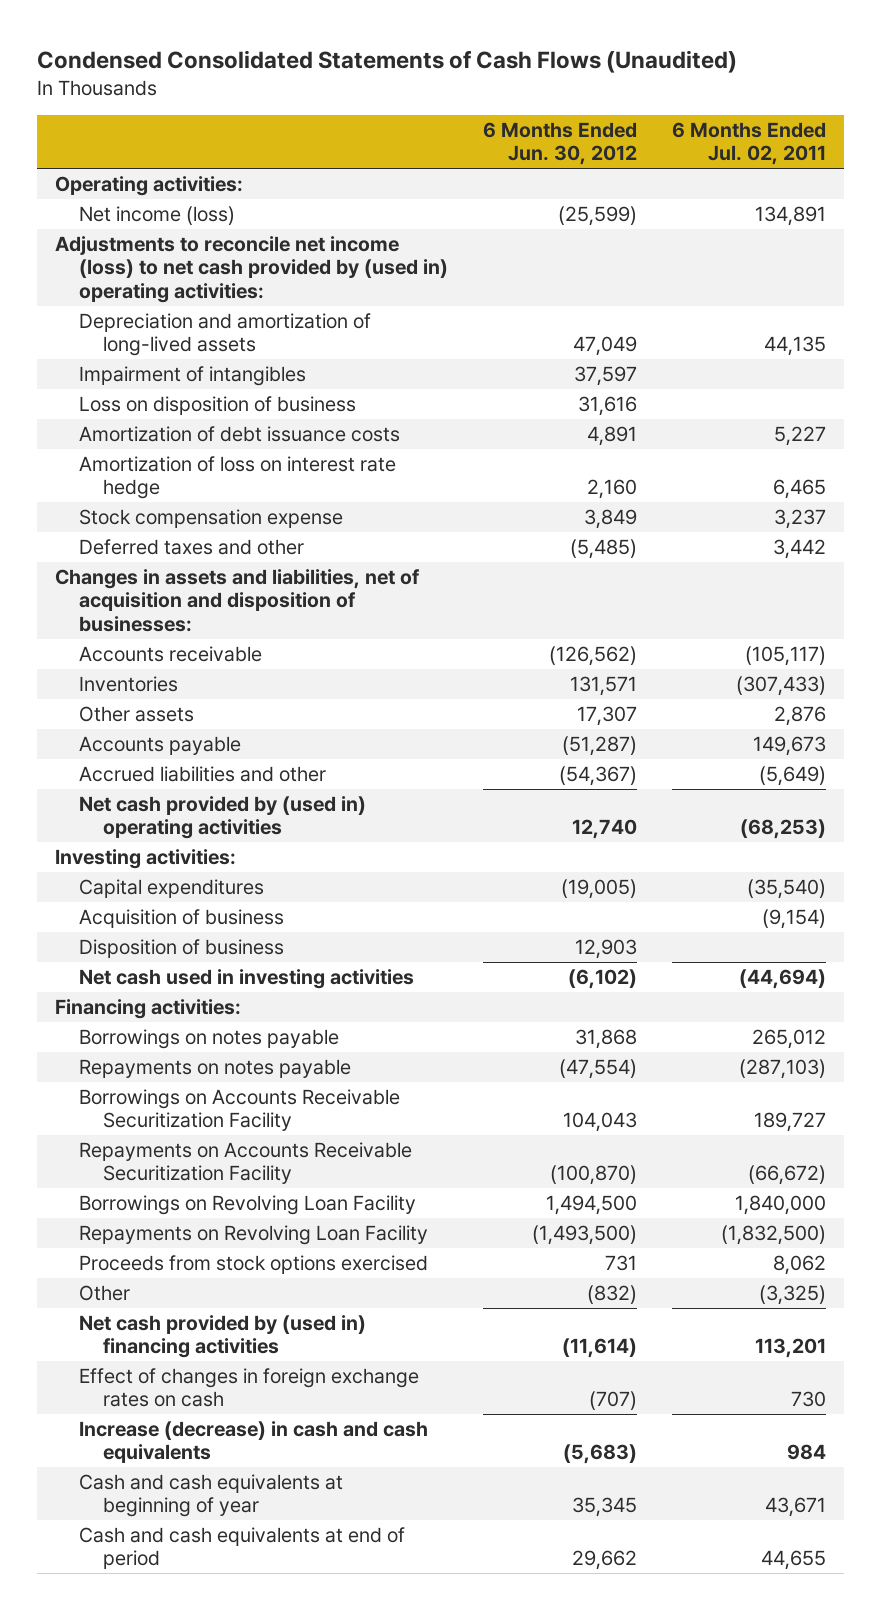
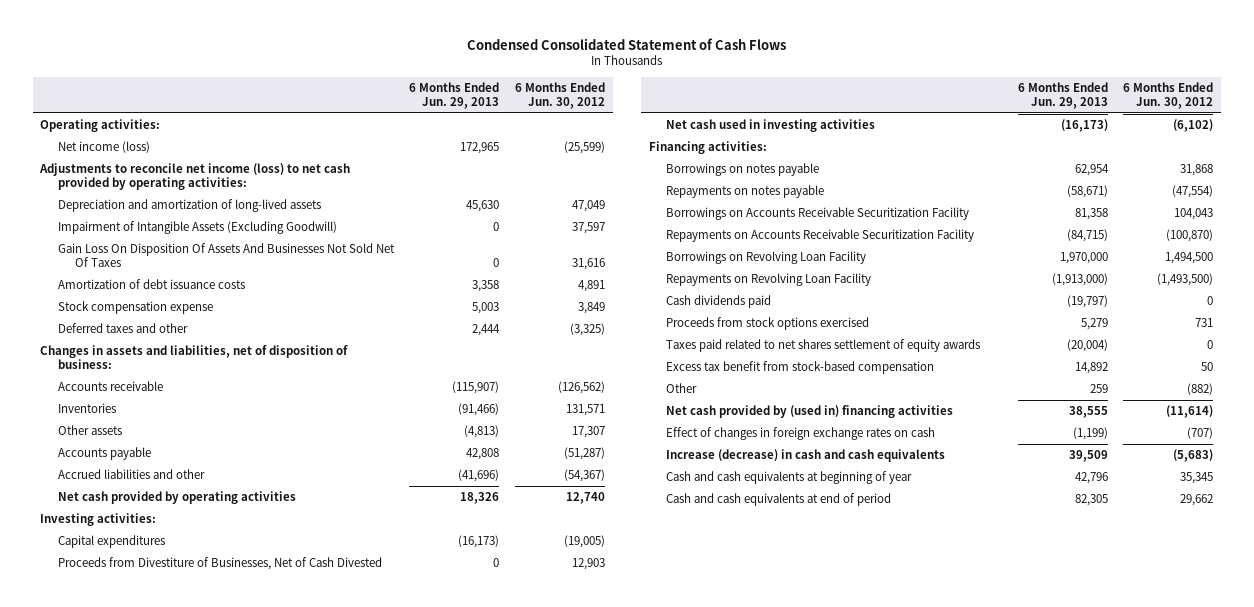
[37,50,738,74] Condensed Consolidated Statements of Cash Flows (Unaudited) -> [466,38,786,51] Condensed Consolidated Statement of Cash Flows
[672,122,827,166] 6 Months Ended Jul. 02, 2011 -> none
none -> [409,82,500,109] 6 Months Ended Jun. 29, 2013
[54,236,449,303] Adjustments to reconcile net income (loss) to net cash provided by (used in) operating activities: -> [39,163,351,190] Adjustments to reconcile net income (loss) to net cash provided by operating activities:
[79,366,307,387] Impairment of intangibles -> [57,221,337,235] Impairment of Intangible Assets (Excluding Goodwill)
[79,396,357,416] Loss on disposition of business -> [57,243,395,267] Gain Loss On Disposition Of Assets And Businesses Not Sold Net Of Taxes
[79,456,397,500] Amortization of loss on interest rate hedge -> none
[570,539,638,560] (5,485) -> [569,323,605,337] (3,325)
[54,569,419,632] Changes in assets and liabilities, net of acquisition and disposition of businesses: -> [40,345,349,369] Changes in assets and liabilities, net of disposition of business:
[79,796,367,840] Net cash provided by (used in) operating activities -> [57,491,296,505] Net cash provided by operating activities
[79,909,285,929] Acquisition of business -> none
[79,939,285,959] Disposition of business -> [57,557,382,571] Proceeds from Divestiture of Businesses, Net of Cash Divested
none -> [666,295,772,309] Cash dividends paid
none -> [666,339,981,353] Taxes paid related to net shares settlement of equity awards
none -> [666,361,935,375] Excess tax benefit from stock-based compensation
[587,1285,638,1305] (832) -> [1187,383,1214,396] (882)

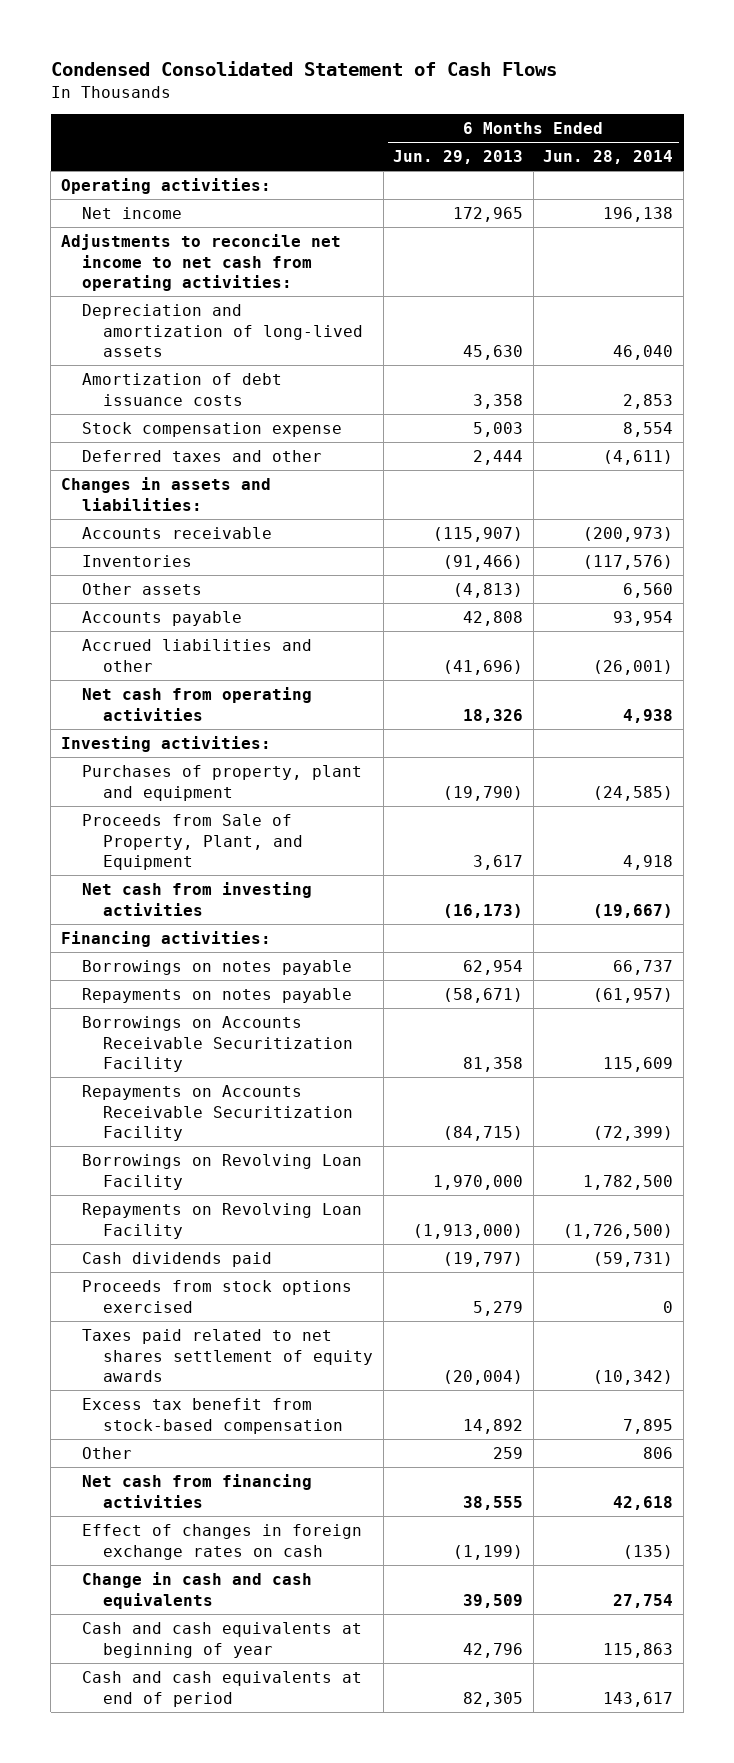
[514,82,605,109] 6 Months Ended Jun. 30, 2012 -> none
none -> [543,150,674,165] Jun. 28, 2014
[57,141,150,154] Net income (loss) -> [81,207,182,220] Net income
[39,163,351,190] Adjustments to reconcile net income (loss) to net cash provided by operating activities: -> [60,234,341,292] Adjustments to reconcile net income to net cash from operating activities:
[57,221,337,235] Impairment of Intangible Assets (Excluding Goodwill) -> none
[57,243,395,267] Gain Loss On Disposition Of Assets And Businesses Not Sold Net Of Taxes -> none
[40,345,349,369] Changes in assets and liabilities, net of disposition of business: -> [60,477,271,511] Changes in assets and liabilities:
[57,491,296,505] Net cash provided by operating activities -> [81,687,312,721] Net cash from operating activities
[57,535,165,549] Capital expenditures -> none
[57,557,382,571] Proceeds from Divestiture of Businesses, Net of Cash Divested -> none
none -> [81,765,362,801] Purchases of property, plant and equipment
none -> [81,814,303,871] Proceeds from Sale of Property, Plant, and Equipment
[666,119,876,133] Net cash used in investing activities -> [81,882,312,916] Net cash from investing activities
[666,405,954,419] Net cash provided by (used in) financing activities -> [81,1474,312,1508] Net cash from financing activities
[666,449,946,463] Increase (decrease) in cash and cash equivalents -> [81,1572,312,1609] Change in cash and cash equivalents

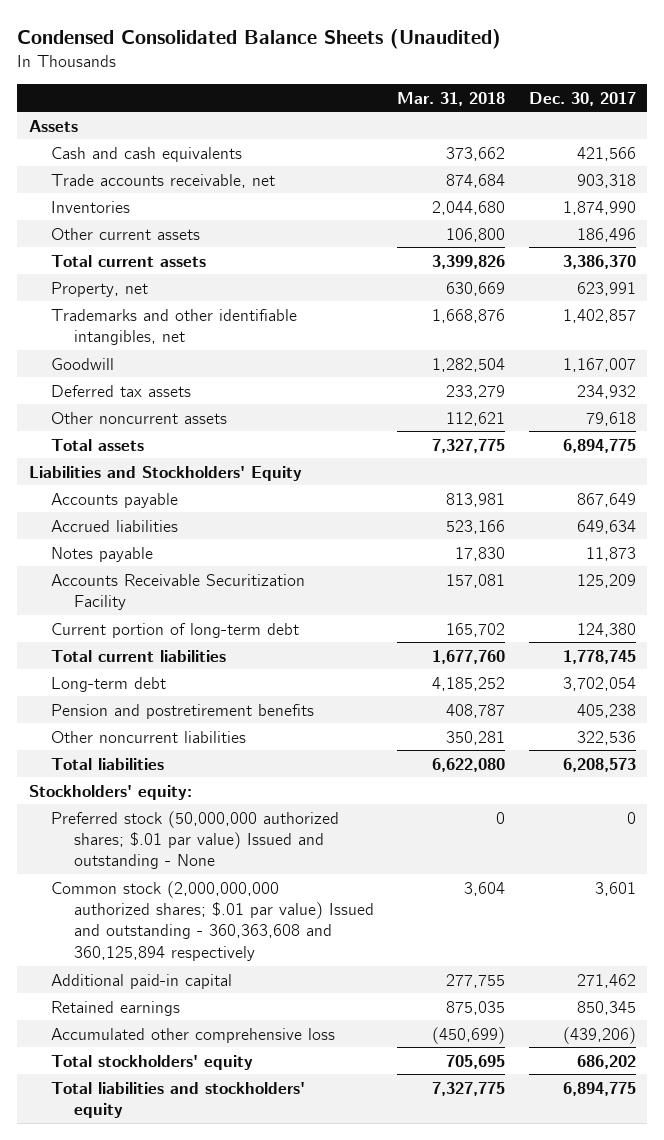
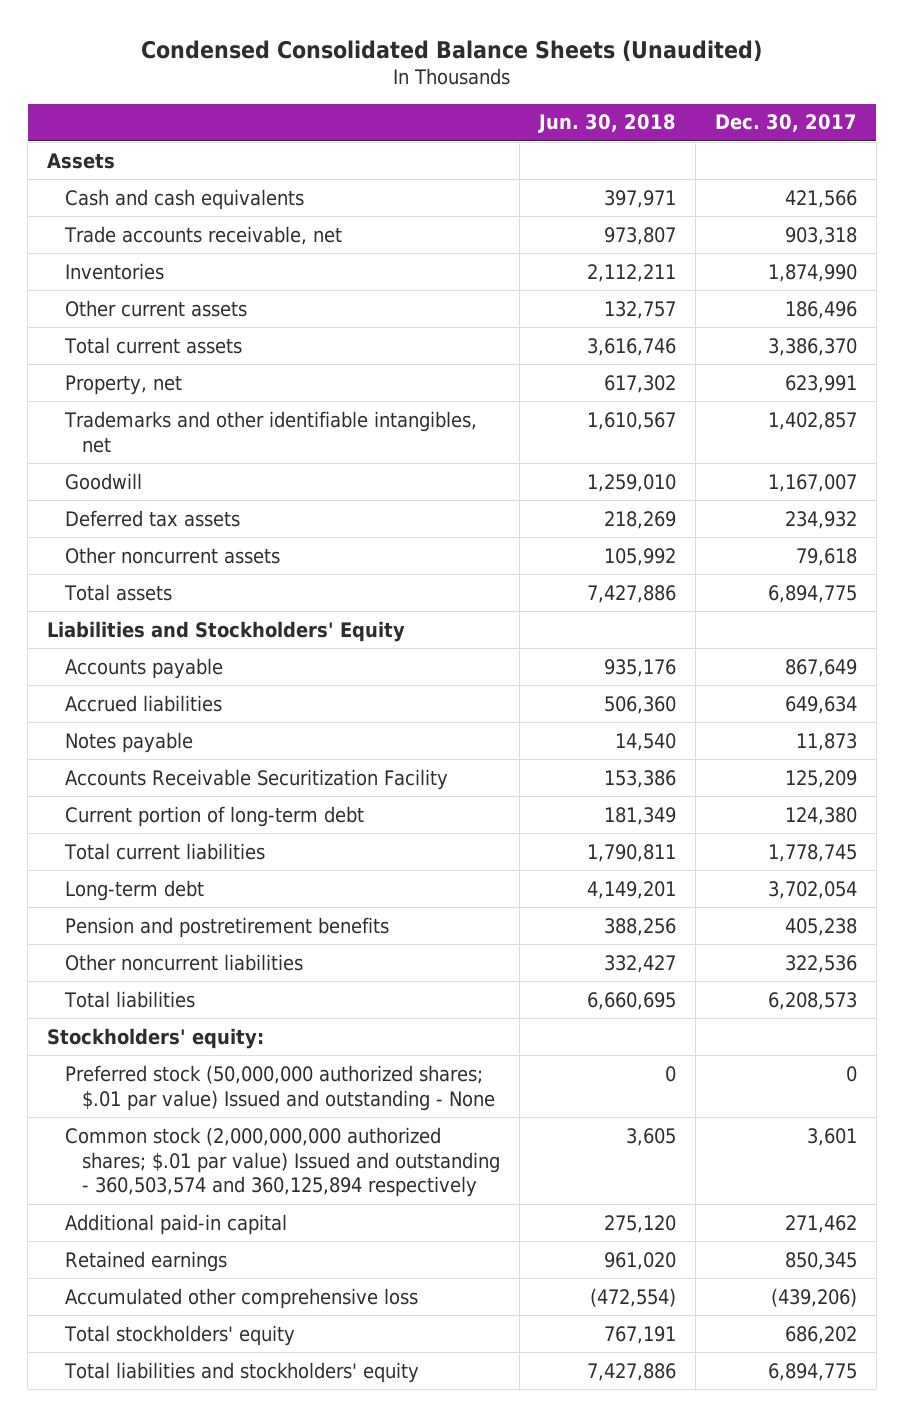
[397,91,506,106] Mar. 31, 2018 -> none
none -> [537,114,676,134] Jun. 30, 2018
[51,880,374,961] Common stock (2,000,000,000 authorized shares; $.01 par value) Issued and outstanding - 360,363,608 and 360,125,894 respectively -> [64,1126,500,1198] Common stock (2,000,000,000 authorized shares; $.01 par value) Issued and outstanding - 360,503,574 and 360,125,894 respectively

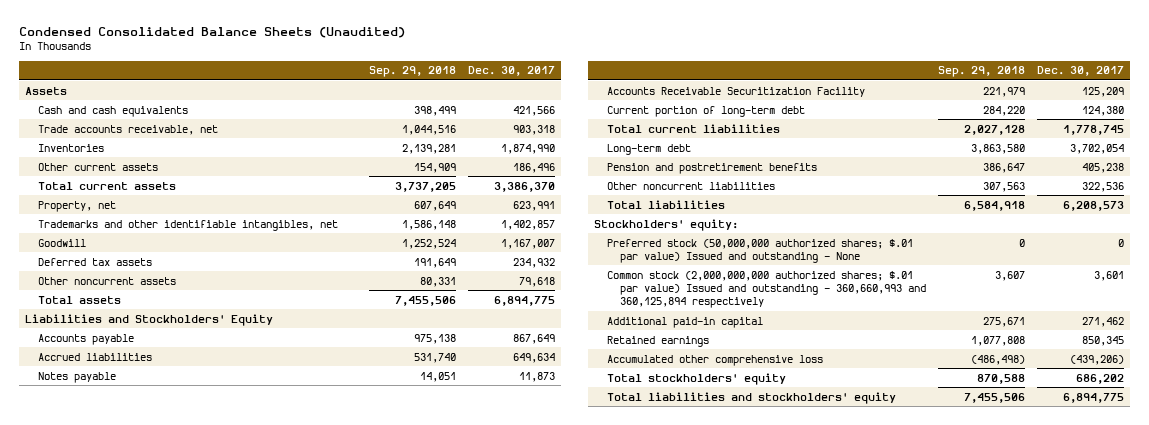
[537,114,676,134] Jun. 30, 2018 -> none
none -> [369,66,457,78] Sep. 29, 2018
[64,1126,500,1198] Common stock (2,000,000,000 authorized shares; $.01 par value) Issued and outstanding - 360,503,574 and 360,125,894 respectively -> [606,270,926,309] Common stock (2,000,000,000 authorized shares; $.01 par value) Issued and outstanding - 360,660,993 and 360,125,894 respectively

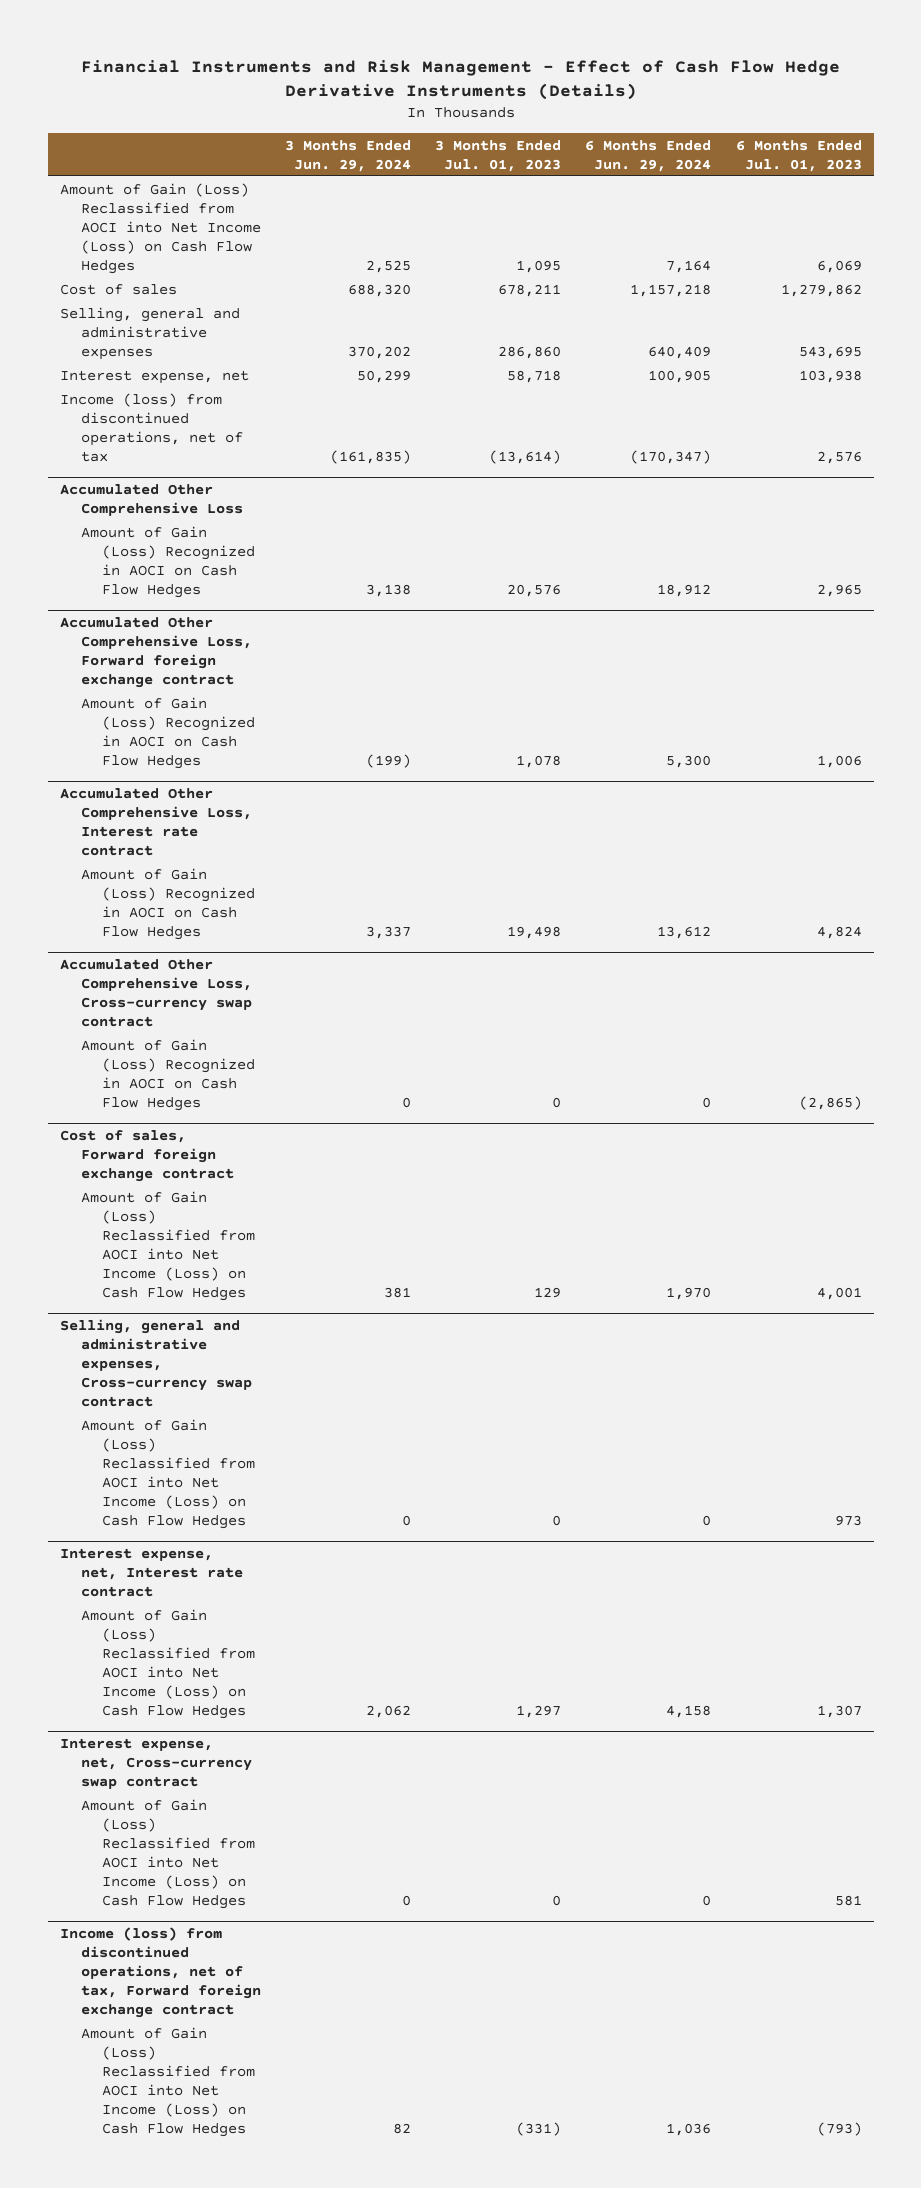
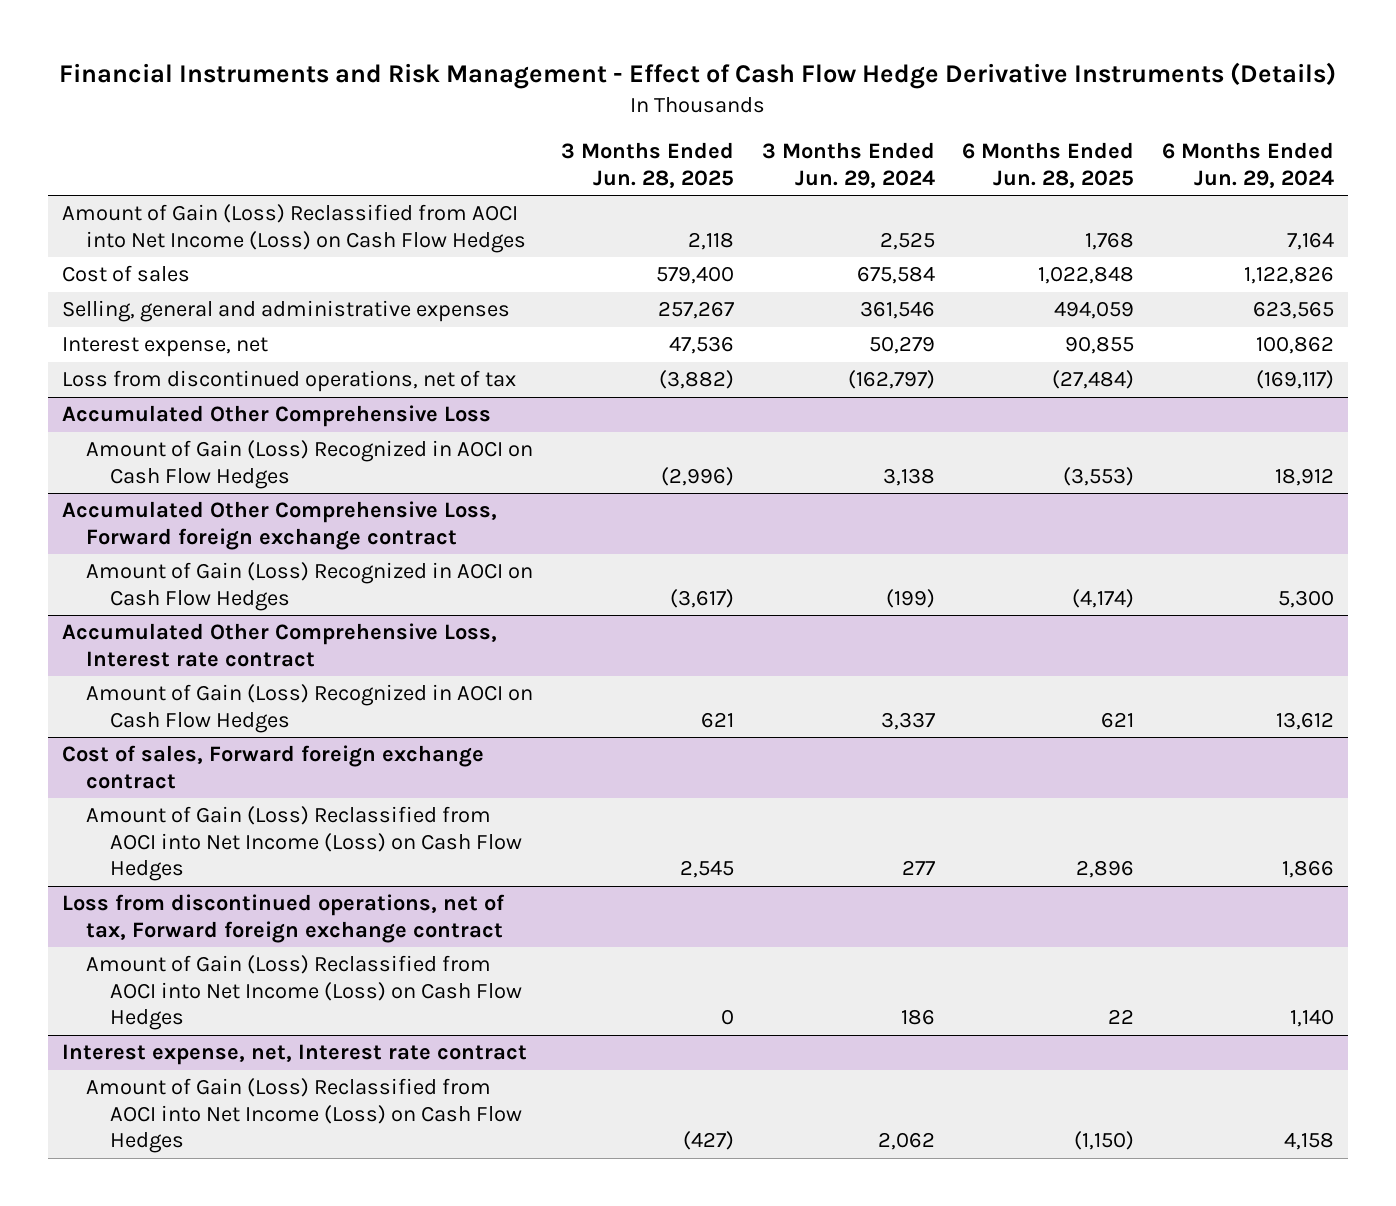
[435,139,562,172] 3 Months Ended Jul. 01, 2023 -> none
[735,139,862,172] 6 Months Ended Jul. 01, 2023 -> none
none -> [560,142,734,188] 3 Months Ended Jun. 28, 2025
none -> [962,142,1135,188] 6 Months Ended Jun. 28, 2025
[348,283,412,297] 688,320 -> [856,266,935,285] 675,584
[630,283,712,297] 1,157,218 -> [1244,266,1335,285] 1,122,826
[348,345,412,359] 370,202 -> [859,301,935,320] 361,546
[648,345,712,359] 640,409 -> [1253,301,1335,320] 623,565
[357,369,412,383] 50,299 -> [868,336,935,355] 50,279
[648,369,712,383] 100,905 -> [1256,336,1335,355] 100,862
[59,392,244,462] Income (loss) from discontinued operations, net of tax -> [61,370,516,393] Loss from discontinued operations, net of tax
[330,449,412,464] (161,835) -> [847,370,935,390] (162,797)
[630,449,712,464] (170,347) -> [1256,370,1335,390] (169,117)
[59,959,253,1028] Accumulated Other Comprehensive Loss, Cross-currency swap contract -> none
[81,1038,256,1111] Amount of Gain (Loss) Recognized in AOCI on Cash Flow Hedges -> none
[59,1319,253,1408] Selling, general and administrative expenses, Cross-currency swap contract -> none
[384,1286,412,1298] 381 -> [901,860,935,876] 277
[666,1286,712,1300] 1,970 -> [1282,860,1335,879] 1,866
none -> [61,894,505,943] Loss from discontinued operations, net of tax, Forward foreign exchange contract
[402,1514,412,1526] 0 -> [900,1009,935,1026] 186
[702,1514,712,1526] 0 -> [1290,1009,1335,1028] 1,140
[59,1738,253,1790] Interest expense, net, Cross-currency swap contract -> none
[81,1798,256,1909] Amount of Gain (Loss) Reclassified from AOCI into Net Income (Loss) on Cash Flow Hedges -> none
[59,1927,262,2019] Income (loss) from discontinued operations, net of tax, Forward foreign exchange contract -> none
[81,2026,256,2137] Amount of Gain (Loss) Reclassified from AOCI into Net Income (Loss) on Cash Flow Hedges -> none

